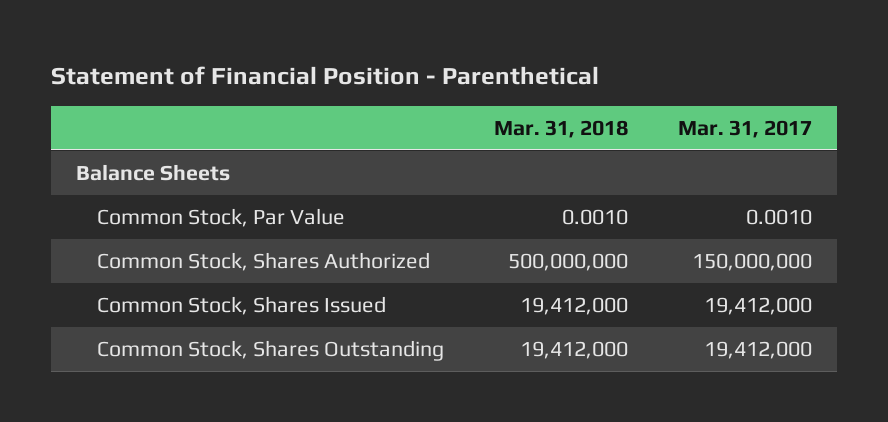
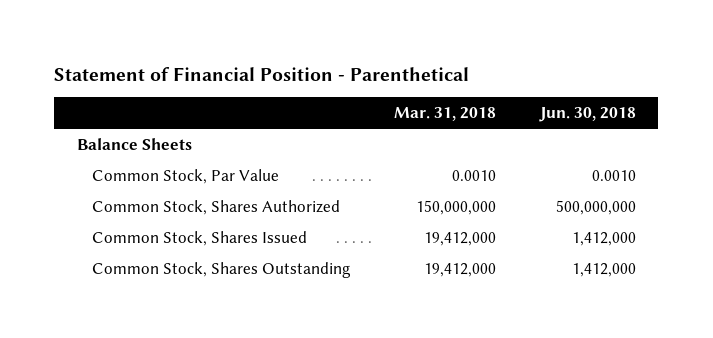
[677,119,812,138] Mar. 31, 2017 -> none
none -> [539,107,637,123] Jun. 30, 2018
[508,252,629,271] 500,000,000 -> [415,199,496,215] 150,000,000

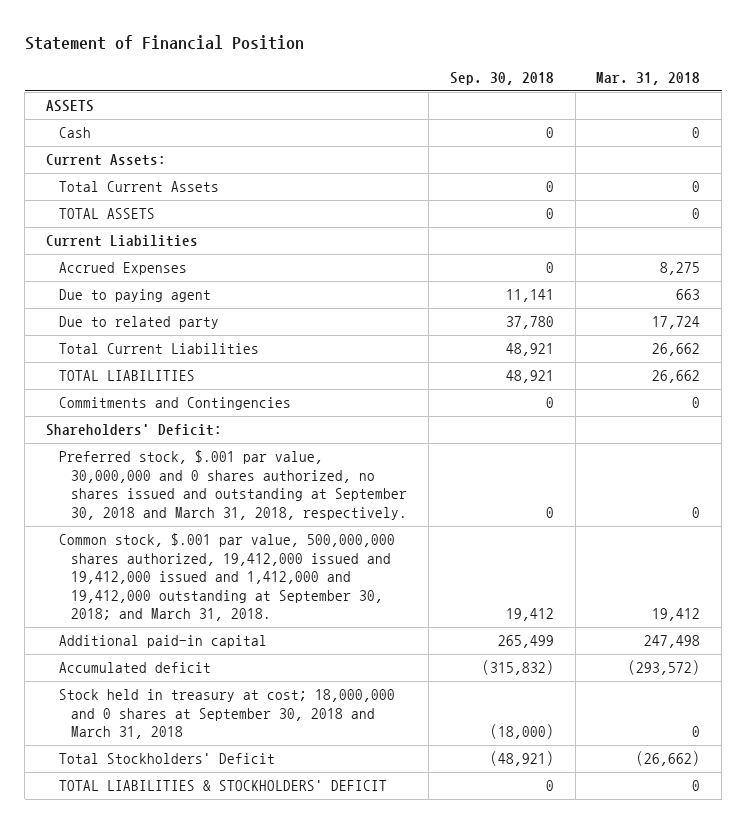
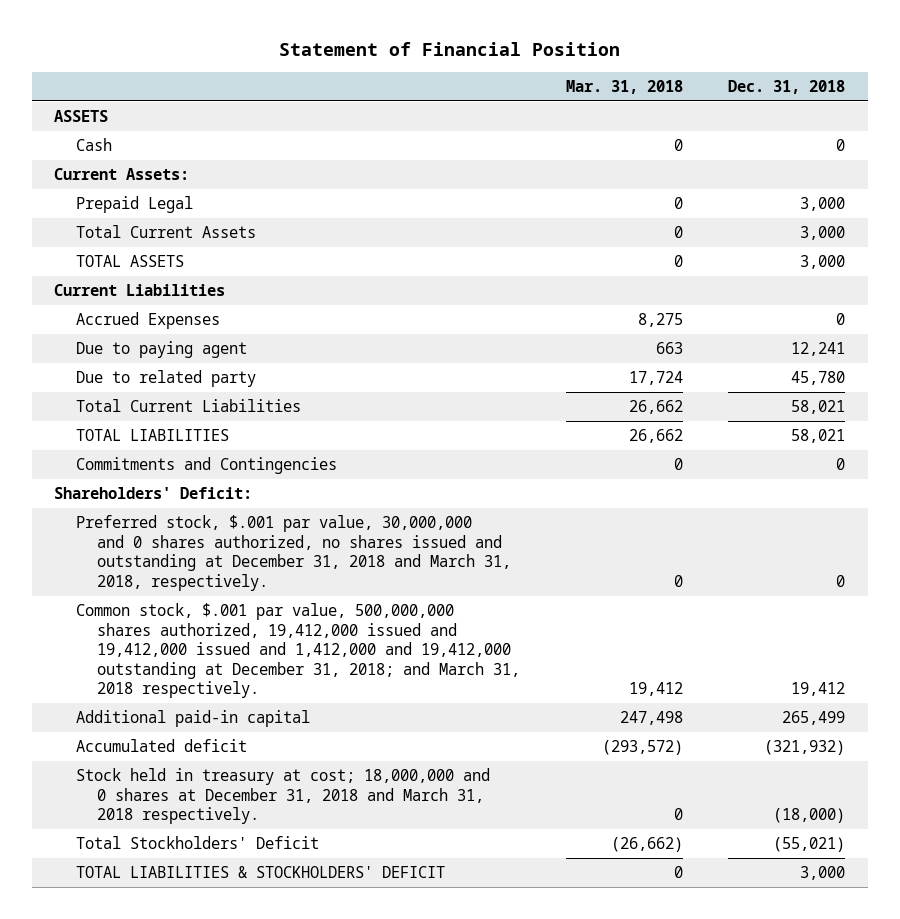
[449,71,554,85] Sep. 30, 2018 -> none
none -> [728,79,846,94] Dec. 31, 2018
none -> [75,196,193,214] Prepaid Legal
[58,450,408,520] Preferred stock, $.001 par value, 30,000,000 and 0 shares authorized, no shares issued and outstanding at September 30, 2018 and March 31, 2018, respectively. -> [75,515,512,591] Preferred stock, $.001 par value, 30,000,000 and 0 shares authorized, no shares issued and outstanding at December 31, 2018 and March 31, 2018, respectively.
[58,533,395,622] Common stock, $.001 par value, 500,000,000 shares authorized, 19,412,000 issued and 19,412,000 issued and 1,412,000 and 19,412,000 outstanding at September 30, 2018; and March 31, 2018. -> [75,603,521,699] Common stock, $.001 par value, 500,000,000 shares authorized, 19,412,000 issued and 19,412,000 issued and 1,412,000 and 19,412,000 outstanding at December 31, 2018; and March 31, 2018 respectively.
[58,689,395,740] Stock held in treasury at cost; 18,000,000 and 0 shares at September 30, 2018 and March 31, 2018 -> [75,768,490,825] Stock held in treasury at cost; 18,000,000 and 0 shares at December 31, 2018 and March 31, 2018 respectively.

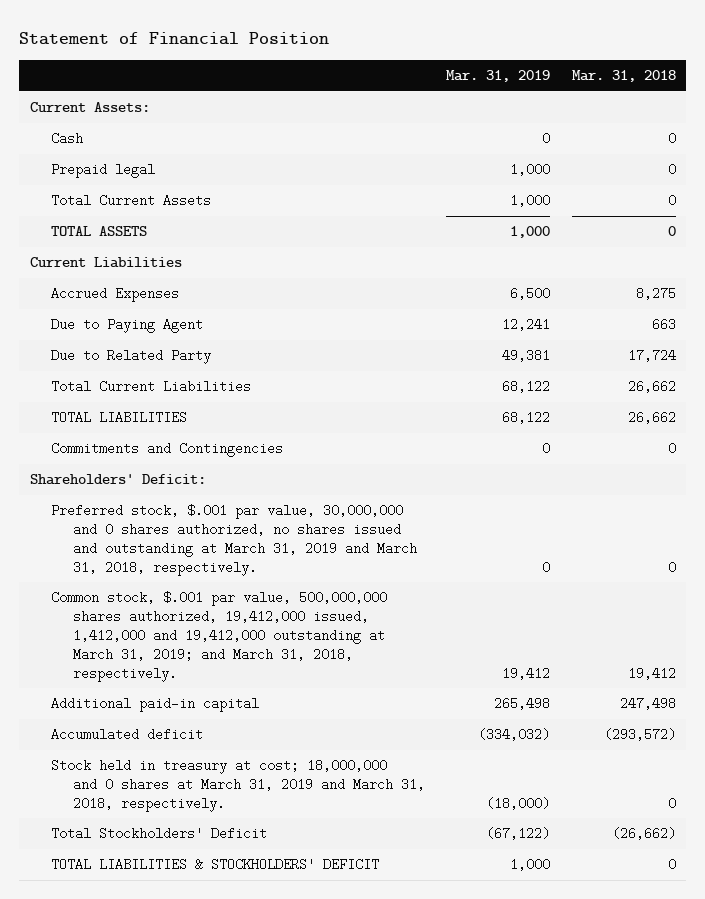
[728,79,846,94] Dec. 31, 2018 -> none
none -> [446,70,551,83] Mar. 31, 2019
[54,110,109,123] ASSETS -> none
[75,138,112,152] Cash -> [51,132,84,146] Cash
[75,196,193,214] Prepaid Legal -> [51,163,156,179] Prepaid legal
[75,341,247,359] Due to paying agent -> [51,318,204,334] Due to Paying Agent
[75,370,256,388] Due to related party -> [51,349,212,365] Due to Related Party
[75,515,512,591] Preferred stock, $.001 par value, 30,000,000 and 0 shares authorized, no shares issued and outstanding at December 31, 2018 and March 31, 2018, respectively. -> [51,504,417,576] Preferred stock, $.001 par value, 30,000,000 and 0 shares authorized, no shares issued and outstanding at March 31, 2019 and March 31, 2018, respectively.
[75,603,521,699] Common stock, $.001 par value, 500,000,000 shares authorized, 19,412,000 issued and 19,412,000 issued and 1,412,000 and 19,412,000 outstanding at December 31, 2018; and March 31, 2018 respectively. -> [51,591,388,682] Common stock, $.001 par value, 500,000,000 shares authorized, 19,412,000 issued, 1,412,000 and 19,412,000 outstanding at March 31, 2019; and March 31, 2018, respectively.
[75,768,490,825] Stock held in treasury at cost; 18,000,000 and 0 shares at December 31, 2018 and March 31, 2018 respectively. -> [51,759,425,812] Stock held in treasury at cost; 18,000,000 and 0 shares at March 31, 2019 and March 31, 2018, respectively.

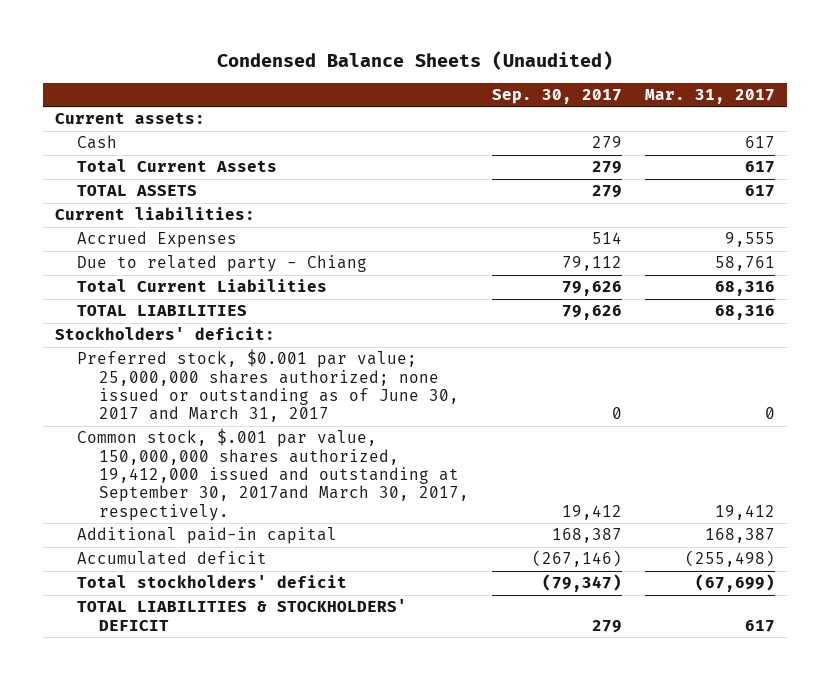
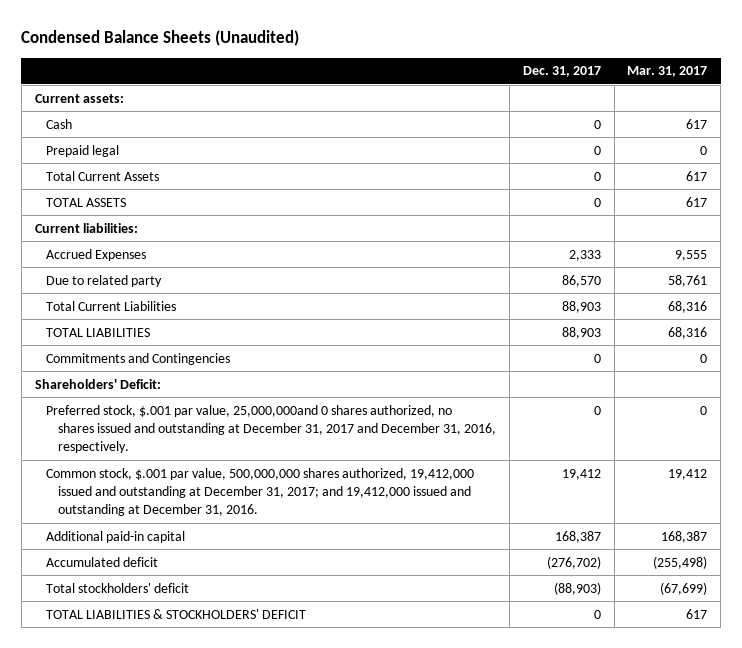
[492,89,623,105] Sep. 30, 2017 -> none
none -> [522,66,601,78] Dec. 31, 2017
none -> [46,144,120,157] Prepaid legal
[76,255,367,273] Due to related party - Chiang -> [46,274,163,287] Due to related party
none -> [46,352,231,365] Commitments and Contingencies
[54,327,275,341] Stockholders' deficit: -> [34,378,161,389] Shareholders' Deficit:
[76,349,459,423] Preferred stock, $0.001 par value; 25,000,000 shares authorized; none issued or outstanding as of June 30, 2017 and March 31, 2017 -> [46,404,496,454] Preferred stock, $.001 par value, 25,000,000and 0 shares authorized, no shares issued and outstanding at December 31, 2017 and December 31, 2016, respectively.
[76,428,469,521] Common stock, $.001 par value, 150,000,000 shares authorized, 19,412,000 issued and outstanding at September 30, 2017and March 30, 2017, respectively. -> [46,467,475,517] Common stock, $.001 par value, 500,000,000 shares authorized, 19,412,000 issued and outstanding at December 31, 2017; and 19,412,000 issued and outstanding at December 31, 2016.

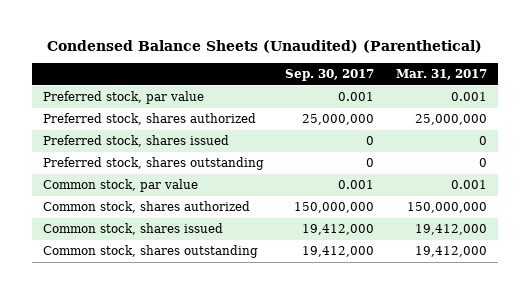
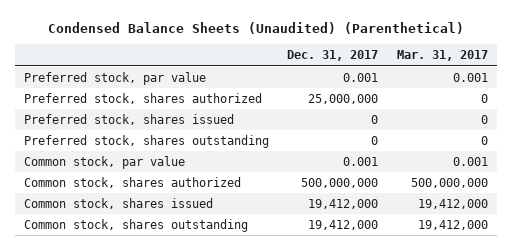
[285,69,375,82] Sep. 30, 2017 -> none
none -> [287,50,379,62] Dec. 31, 2017
[415,114,488,126] 25,000,000 -> [480,93,488,103] 0
[407,202,488,214] 150,000,000 -> [410,177,488,188] 500,000,000

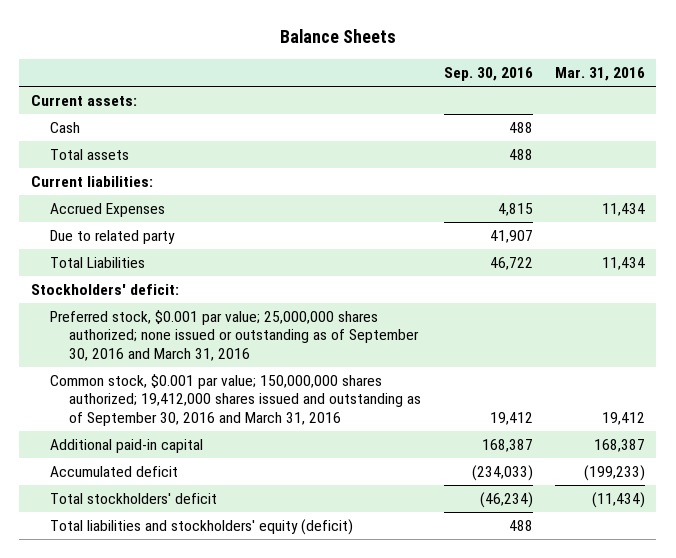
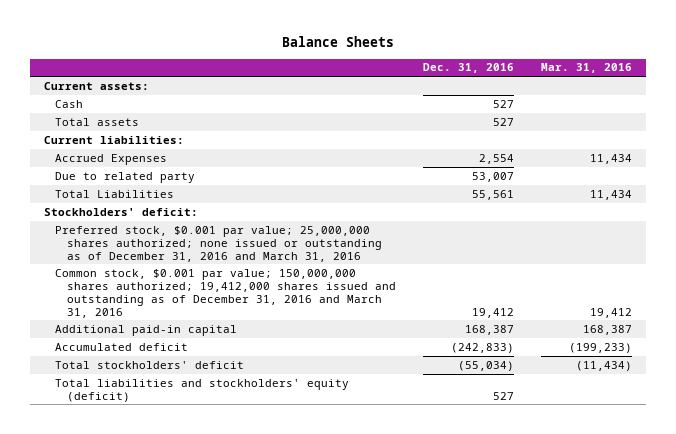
[443,66,533,81] Sep. 30, 2016 -> none
none -> [423,63,515,74] Dec. 31, 2016
[49,310,420,361] Preferred stock, $0.001 par value; 25,000,000 shares authorized; none issued or outstanding as of September 30, 2016 and March 31, 2016 -> [55,225,383,262] Preferred stock, $0.001 par value; 25,000,000 shares authorized; none issued or outstanding as of December 31, 2016 and March 31, 2016
[49,374,422,426] Common stock, $0.001 par value; 150,000,000 shares authorized; 19,412,000 shares issued and outstanding as of September 30, 2016 and March 31, 2016 -> [55,268,397,318] Common stock, $0.001 par value; 150,000,000 shares authorized; 19,412,000 shares issued and outstanding as of December 31, 2016 and March 31, 2016

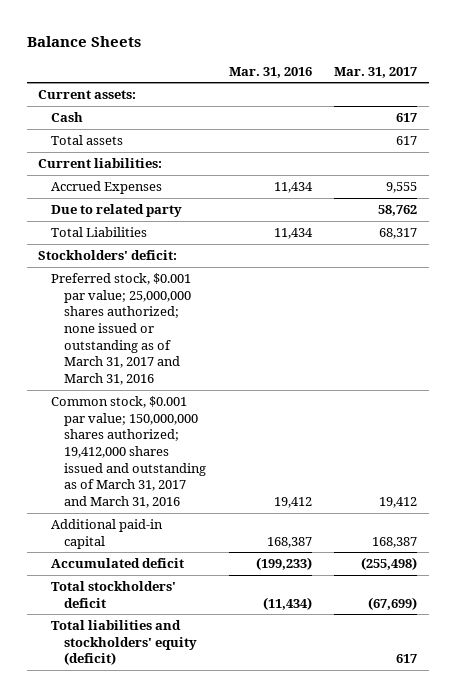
[423,63,515,74] Dec. 31, 2016 -> none
none -> [334,66,418,78] Mar. 31, 2017
[55,225,383,262] Preferred stock, $0.001 par value; 25,000,000 shares authorized; none issued or outstanding as of December 31, 2016 and March 31, 2016 -> [51,272,192,386] Preferred stock, $0.001 par value; 25,000,000 shares authorized; none issued or outstanding as of March 31, 2017 and March 31, 2016
[55,268,397,318] Common stock, $0.001 par value; 150,000,000 shares authorized; 19,412,000 shares issued and outstanding as of December 31, 2016 and March 31, 2016 -> [51,395,207,509] Common stock, $0.001 par value; 150,000,000 shares authorized; 19,412,000 shares issued and outstanding as of March 31, 2017 and March 31, 2016

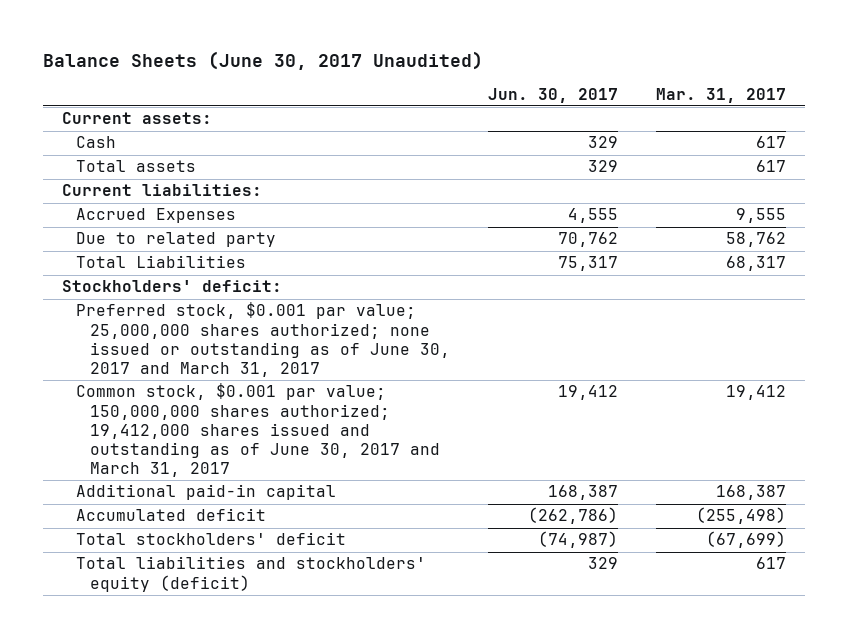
[26,35,141,47] Balance Sheets -> [43,50,484,70] Balance Sheets (June 30, 2017 Unaudited)
[228,66,312,78] Mar. 31, 2016 -> none
none -> [487,87,618,103] Jun. 30, 2017
[51,272,192,386] Preferred stock, $0.001 par value; 25,000,000 shares authorized; none issued or outstanding as of March 31, 2017 and March 31, 2016 -> [75,302,450,377] Preferred stock, $0.001 par value; 25,000,000 shares authorized; none issued or outstanding as of June 30, 2017 and March 31, 2017
[51,395,207,509] Common stock, $0.001 par value; 150,000,000 shares authorized; 19,412,000 shares issued and outstanding as of March 31, 2017 and March 31, 2016 -> [75,383,440,477] Common stock, $0.001 par value; 150,000,000 shares authorized; 19,412,000 shares issued and outstanding as of June 30, 2017 and March 31, 2017

